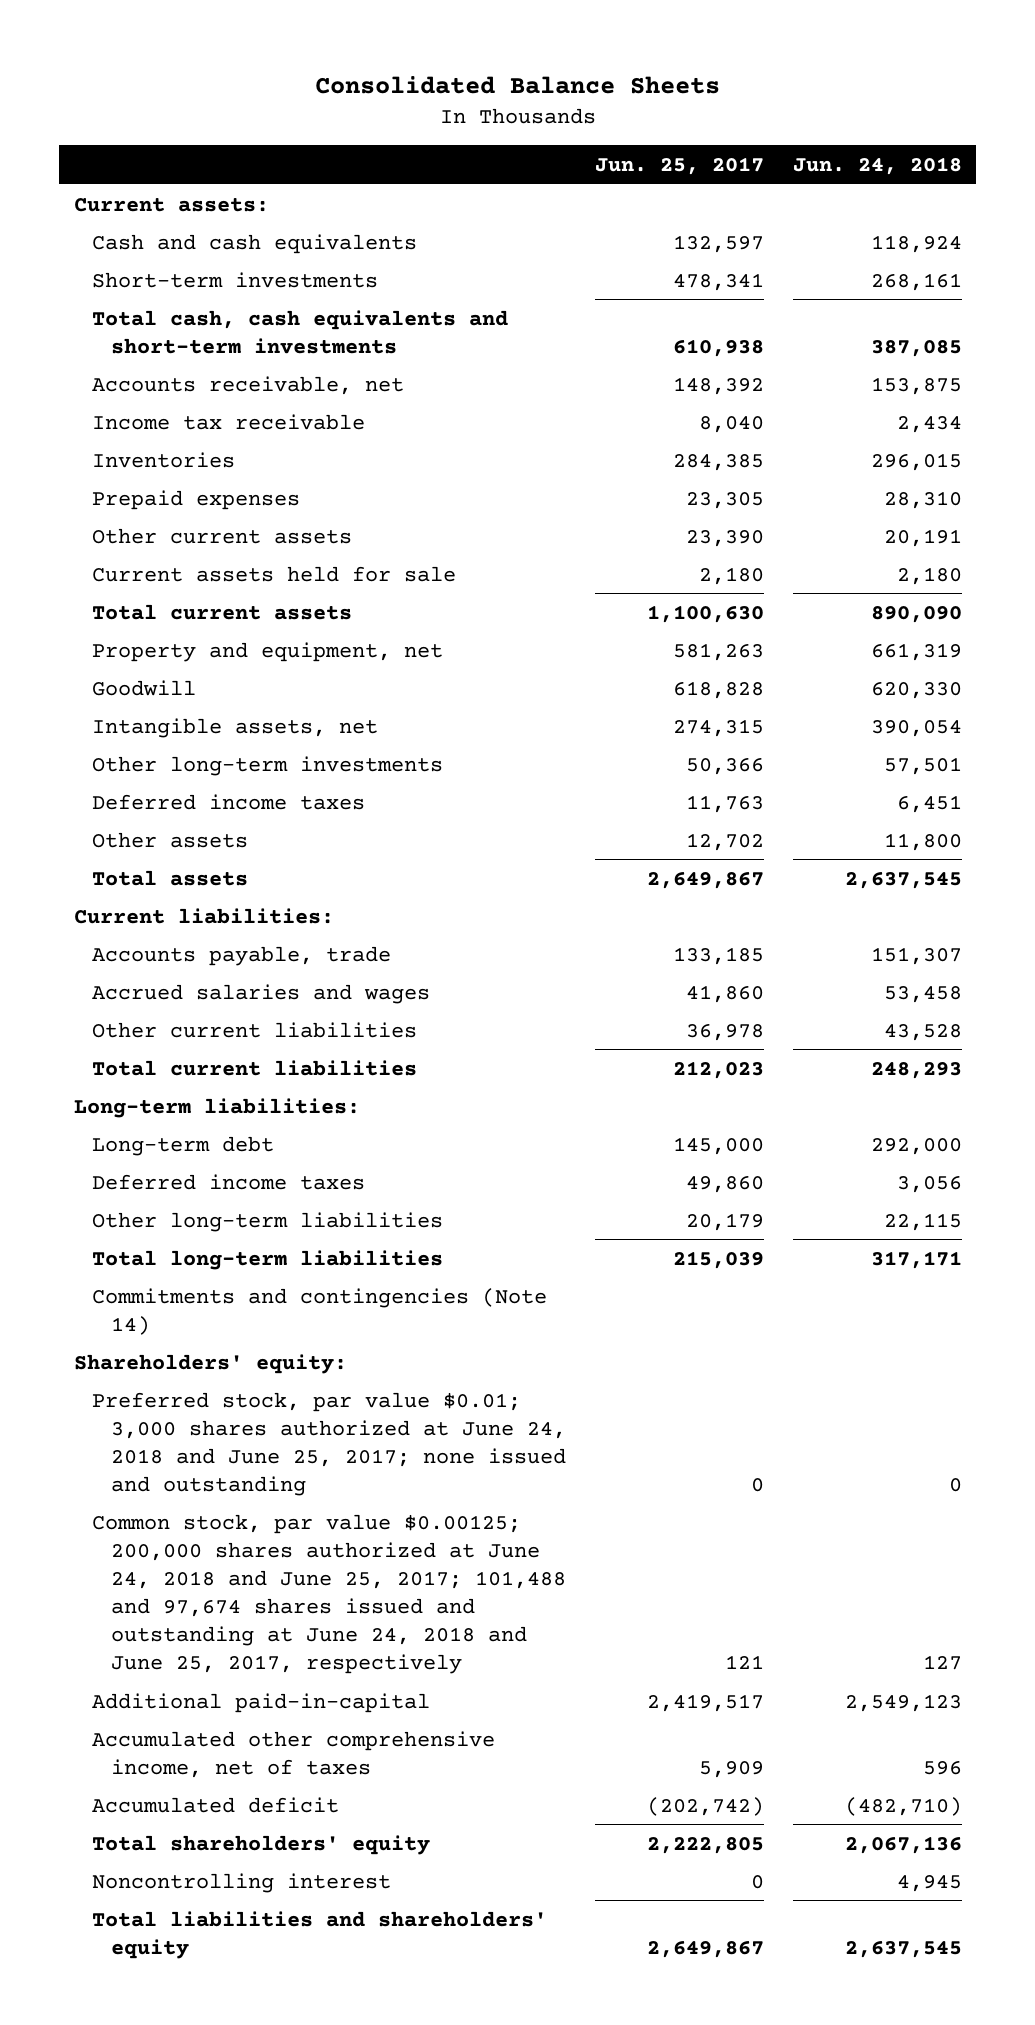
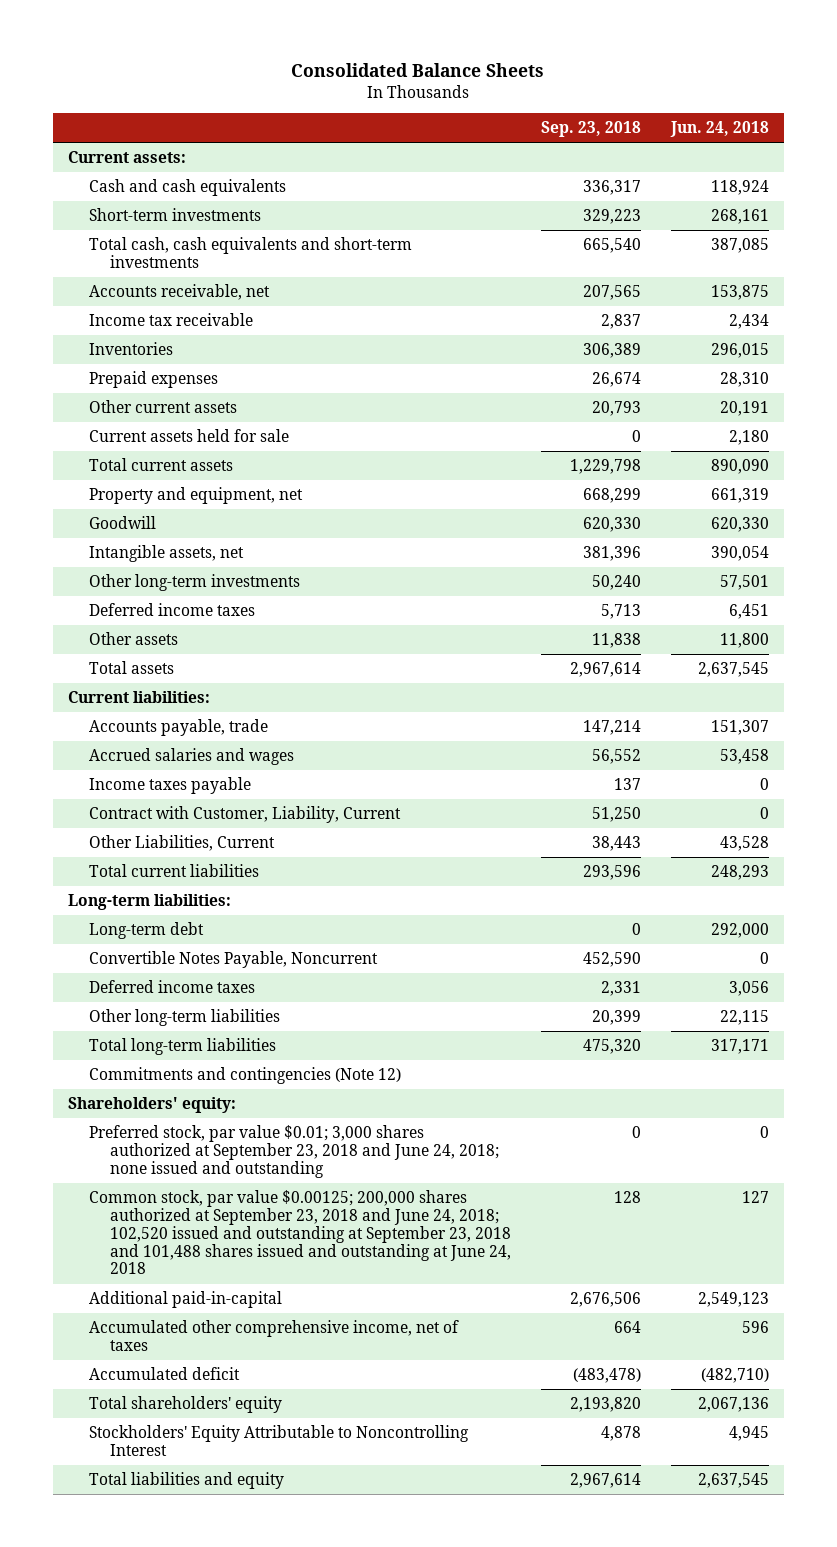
[594,156,764,175] Jun. 25, 2017 -> none
none -> [540,121,641,138] Sep. 23, 2018
none -> [88,777,251,795] Income taxes payable
none -> [88,806,401,824] Contract with Customer, Liability, Current
[92,1021,418,1038] Other current liabilities -> [88,835,275,852] Other Liabilities, Current
none -> [88,951,378,969] Convertible Notes Payable, Noncurrent
[92,1287,548,1335] Commitments and contingencies (Note 14) -> [88,1067,401,1085] Commitments and contingencies (Note 12)
[92,1391,566,1496] Preferred stock, par value $0.01; 3,000 shares authorized at June 24, 2018 and June 25, 2017; none issued and outstanding -> [88,1125,499,1178] Preferred stock, par value $0.01; 3,000 shares authorized at September 23, 2018 and June 24, 2018; none issued and outstanding
[92,1513,566,1674] Common stock, par value $0.00125; 200,000 shares authorized at June 24, 2018 and June 25, 2017; 101,488 and 97,674 shares issued and outstanding at June 24, 2018 and June 25, 2017, respectively -> [88,1190,511,1275] Common stock, par value $0.00125; 200,000 shares authorized at September 23, 2018 and June 24, 2018; 102,520 issued and outstanding at September 23, 2018 and 101,488 shares issued and outstanding at June 24, 2018
[92,1872,392,1893] Noncontrolling interest -> [88,1425,469,1456] Stockholders' Equity Attributable to Noncontrolling Interest
[92,1910,548,1959] Total liabilities and shareholders' equity -> [88,1472,284,1490] Total liabilities and equity

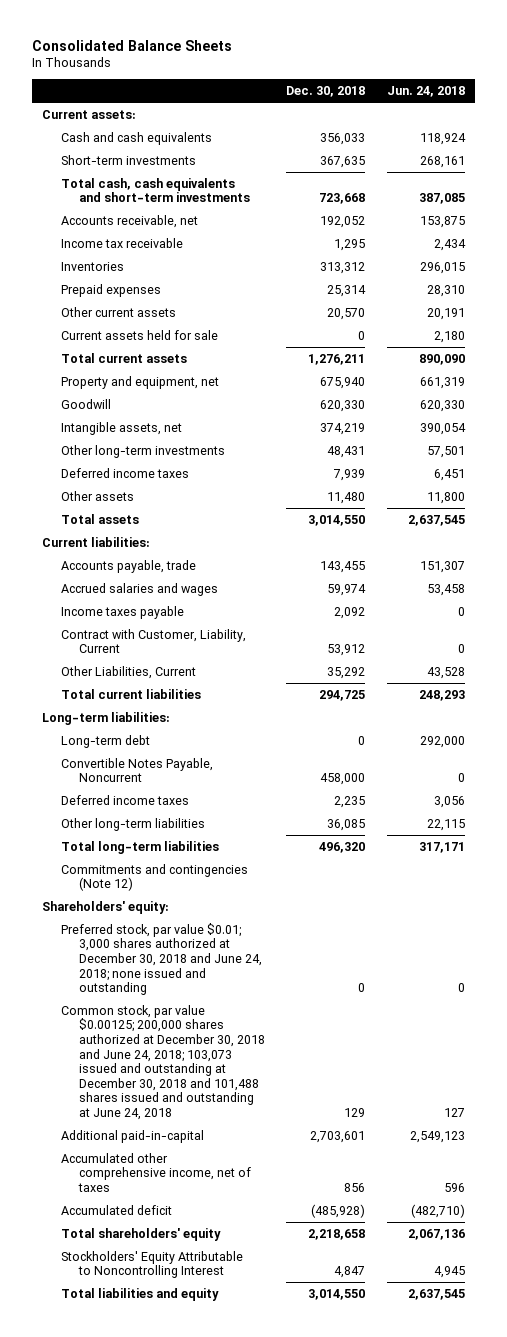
[540,121,641,138] Sep. 23, 2018 -> none
none -> [286,86,366,98] Dec. 30, 2018
[88,1125,499,1178] Preferred stock, par value $0.01; 3,000 shares authorized at September 23, 2018 and June 24, 2018; none issued and outstanding -> [60,922,262,996] Preferred stock, par value $0.01; 3,000 shares authorized at December 30, 2018 and June 24, 2018; none issued and outstanding
[88,1190,511,1275] Common stock, par value $0.00125; 200,000 shares authorized at September 23, 2018 and June 24, 2018; 102,520 issued and outstanding at September 23, 2018 and 101,488 shares issued and outstanding at June 24, 2018 -> [60,1004,265,1120] Common stock, par value $0.00125; 200,000 shares authorized at December 30, 2018 and June 24, 2018; 103,073 issued and outstanding at December 30, 2018 and 101,488 shares issued and outstanding at June 24, 2018

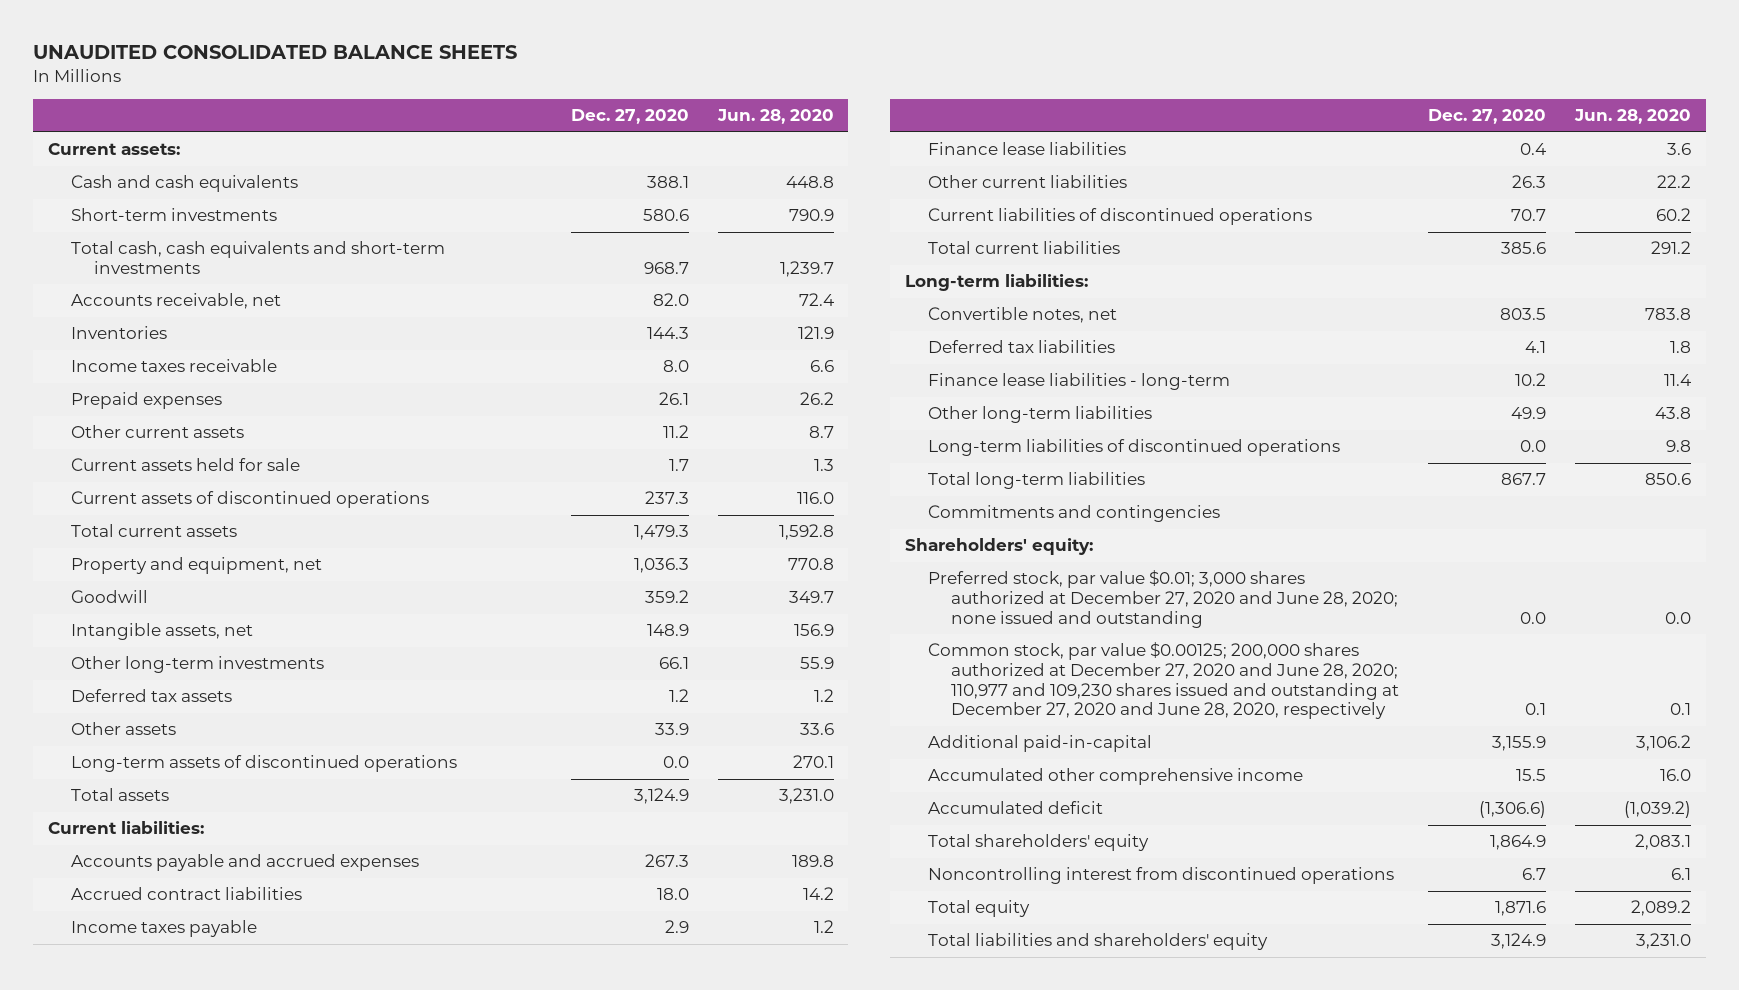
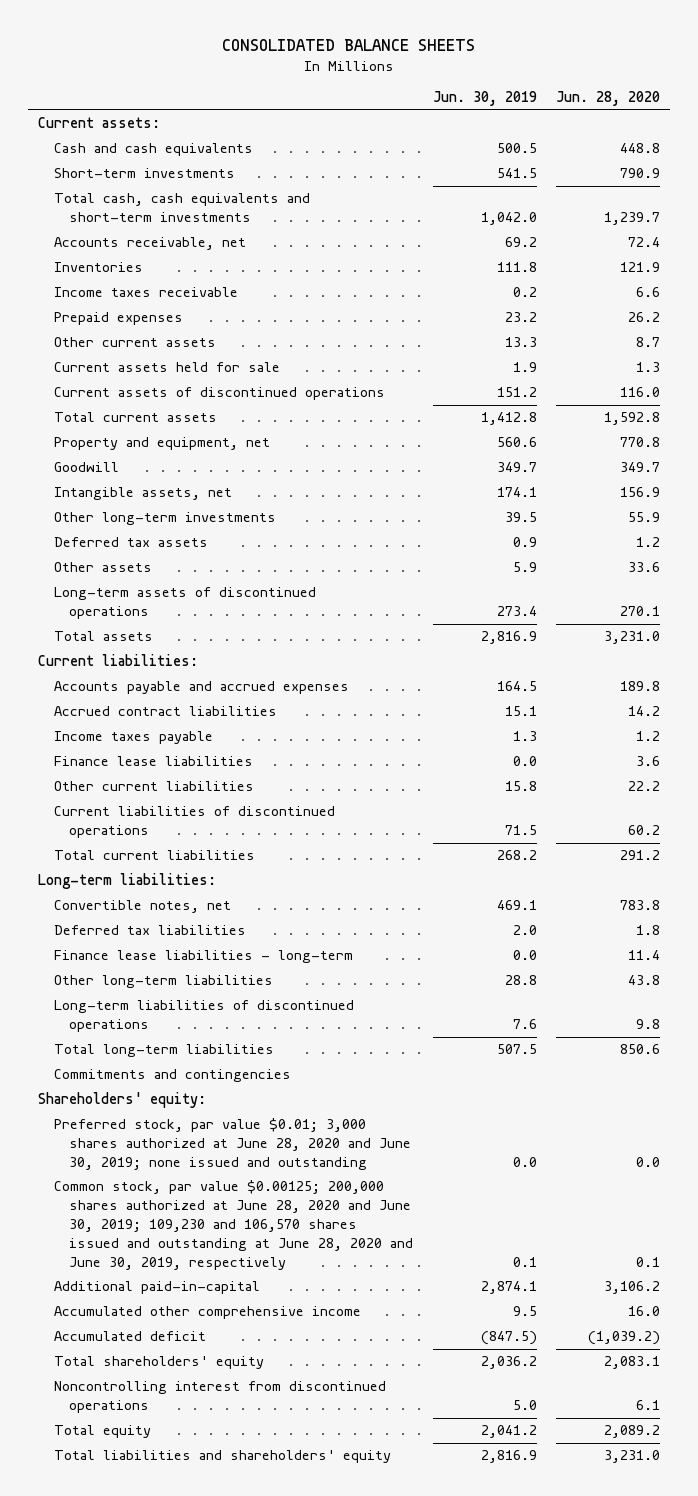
[33,45,518,60] UNAUDITED CONSOLIDATED BALANCE SHEETS -> [222,38,476,51] CONSOLIDATED BALANCE SHEETS
[570,109,689,125] Dec. 27, 2020 -> none
none -> [432,91,537,107] Jun. 30, 2019
[927,570,1398,628] Preferred stock, par value $0.01; 3,000 shares authorized at December 27, 2020 and June 28, 2020; none issued and outstanding -> [53,1118,412,1171] Preferred stock, par value $0.01; 3,000 shares authorized at June 28, 2020 and June 30, 2019; none issued and outstanding
[927,642,1399,720] Common stock, par value $0.00125; 200,000 shares authorized at December 27, 2020 and June 28, 2020; 110,977 and 109,230 shares issued and outstanding at December 27, 2020 and June 28, 2020, respectively -> [53,1180,414,1270] Common stock, par value $0.00125; 200,000 shares authorized at June 28, 2020 and June 30, 2019; 109,230 and 106,570 shares issued and outstanding at June 28, 2020 and June 30, 2019, respectively

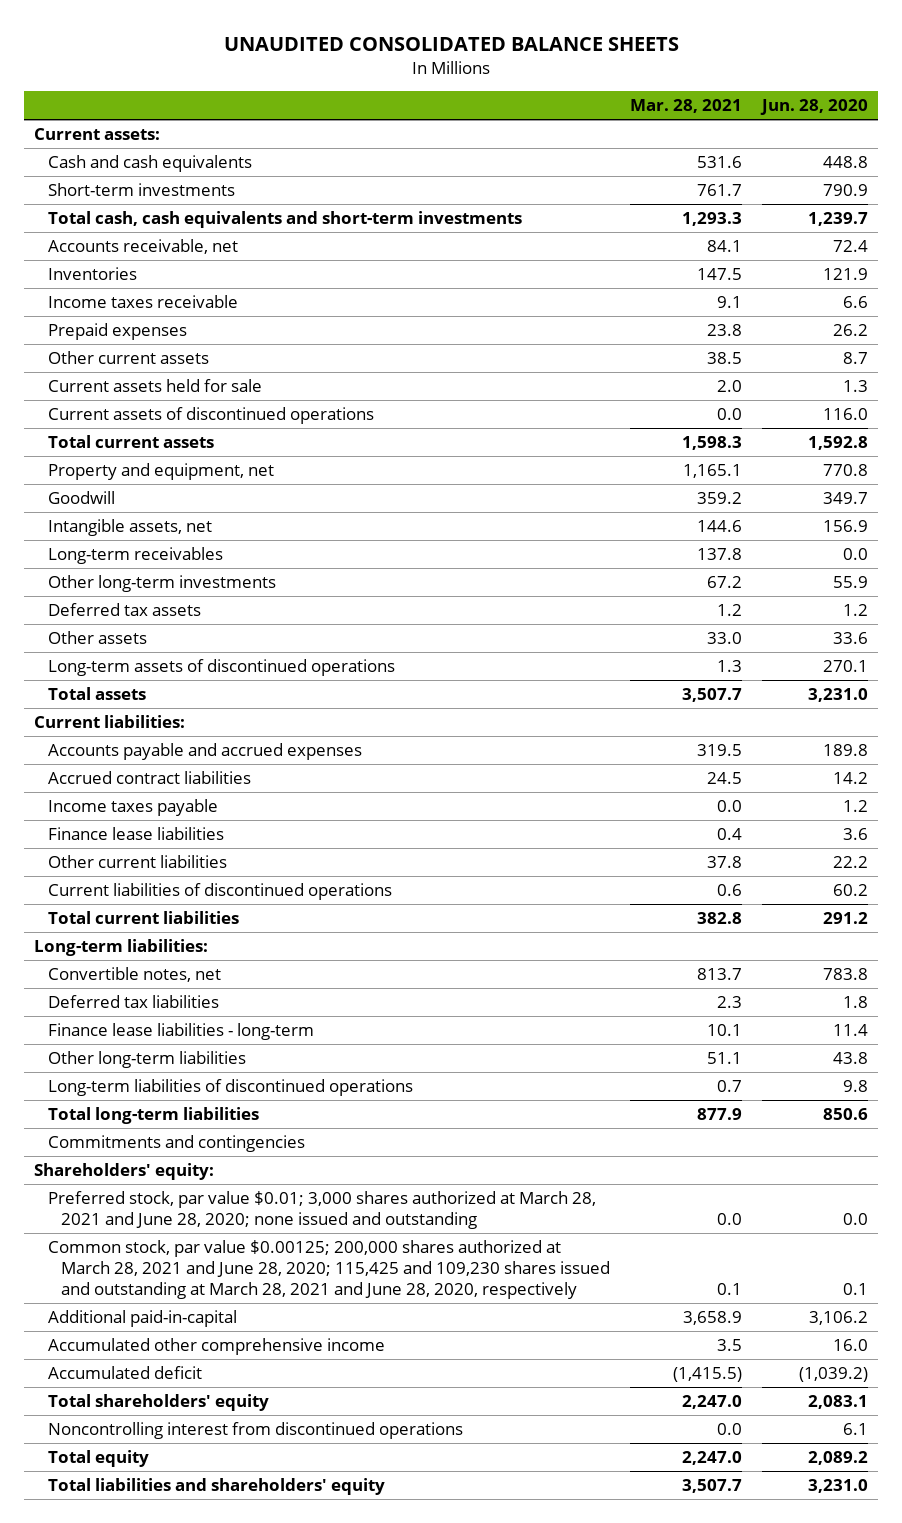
[222,38,476,51] CONSOLIDATED BALANCE SHEETS -> [224,36,680,51] UNAUDITED CONSOLIDATED BALANCE SHEETS
[432,91,537,107] Jun. 30, 2019 -> none
none -> [630,99,743,114] Mar. 28, 2021
none -> [47,547,223,565] Long-term receivables
[53,1118,412,1171] Preferred stock, par value $0.01; 3,000 shares authorized at June 28, 2020 and June 30, 2019; none issued and outstanding -> [47,1191,596,1230] Preferred stock, par value $0.01; 3,000 shares authorized at March 28, 2021 and June 28, 2020; none issued and outstanding
[53,1180,414,1270] Common stock, par value $0.00125; 200,000 shares authorized at June 28, 2020 and June 30, 2019; 109,230 and 106,570 shares issued and outstanding at June 28, 2020 and June 30, 2019, respectively -> [47,1240,611,1300] Common stock, par value $0.00125; 200,000 shares authorized at March 28, 2021 and June 28, 2020; 115,425 and 109,230 shares issued and outstanding at March 28, 2021 and June 28, 2020, respectively

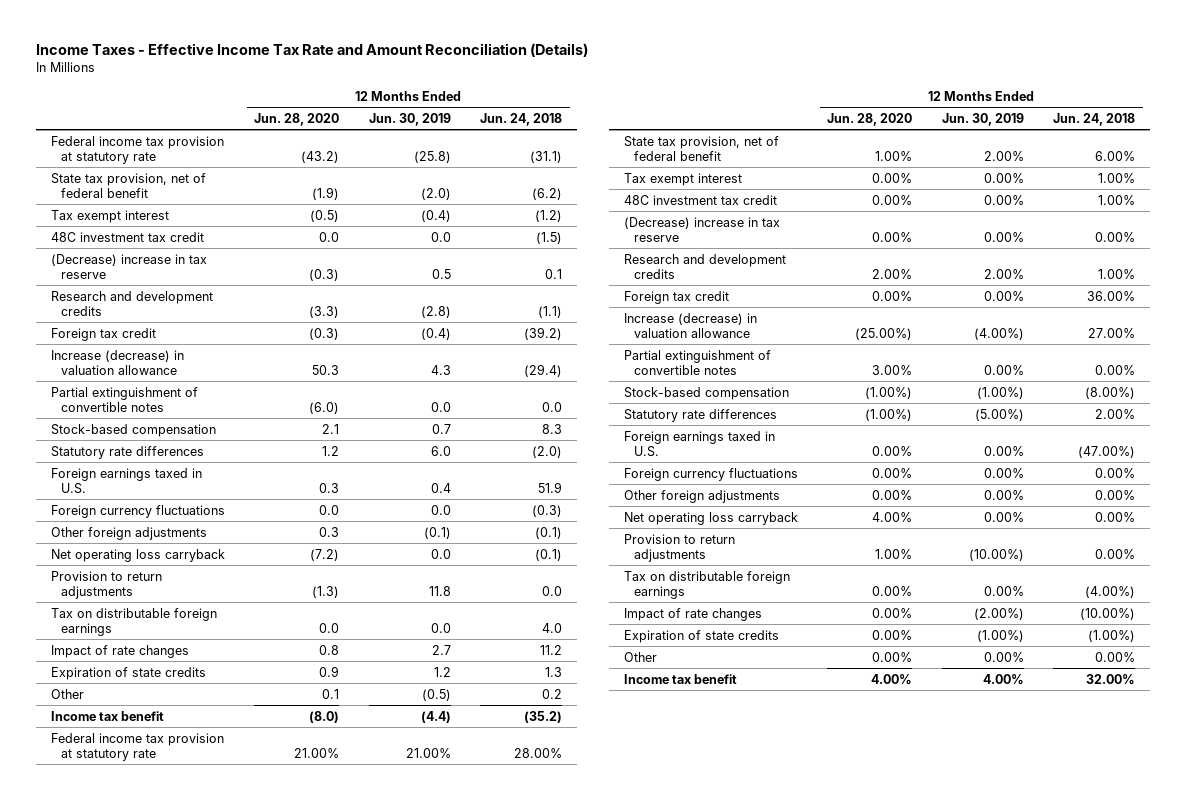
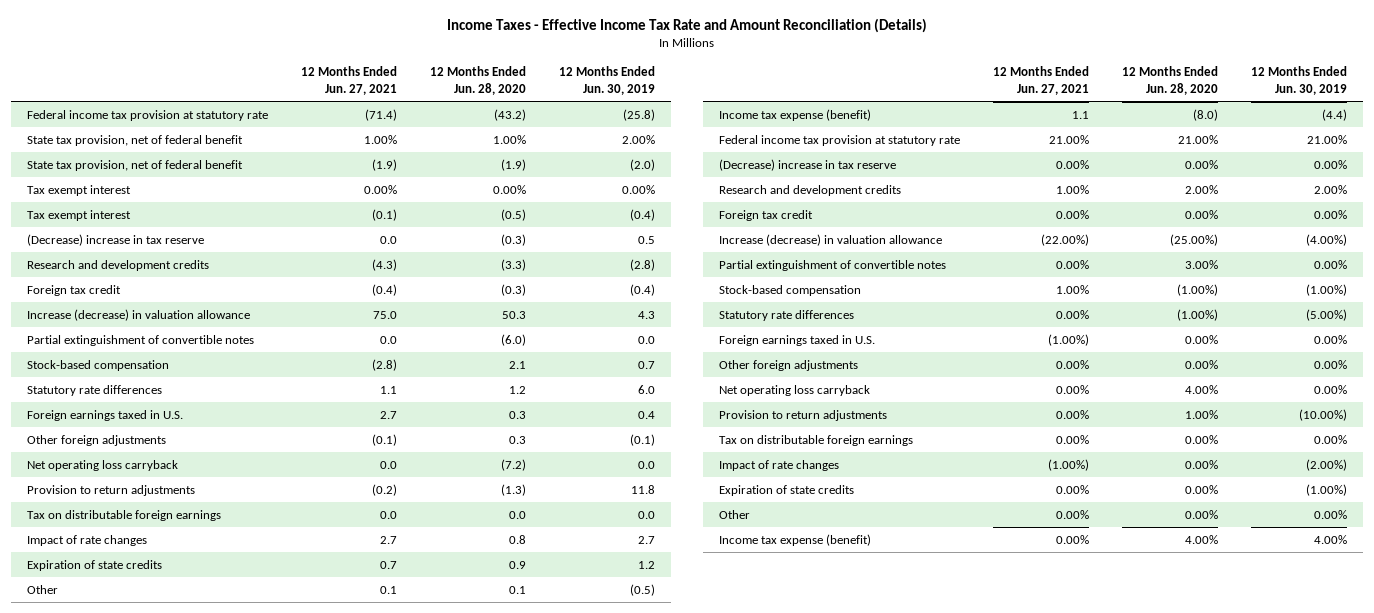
[480,112,563,126] Jun. 24, 2018 -> none
none -> [301,66,398,95] 12 Months Ended Jun. 27, 2021
[623,135,779,161] State tax provision, net of federal benefit -> [27,134,244,146] State tax provision, net of federal benefit
[623,172,742,186] Tax exempt interest -> [27,184,132,196] Tax exempt interest
[50,231,204,242] 48C investment tax credit -> none
[50,504,225,518] Foreign currency fluctuations -> none
[50,710,164,721] Income tax benefit -> [719,108,872,121] Income tax expense (benefit)
[623,194,777,205] 48C investment tax credit -> none
[623,467,798,481] Foreign currency fluctuations -> none
[623,673,737,684] Income tax benefit -> [719,533,872,546] Income tax expense (benefit)

